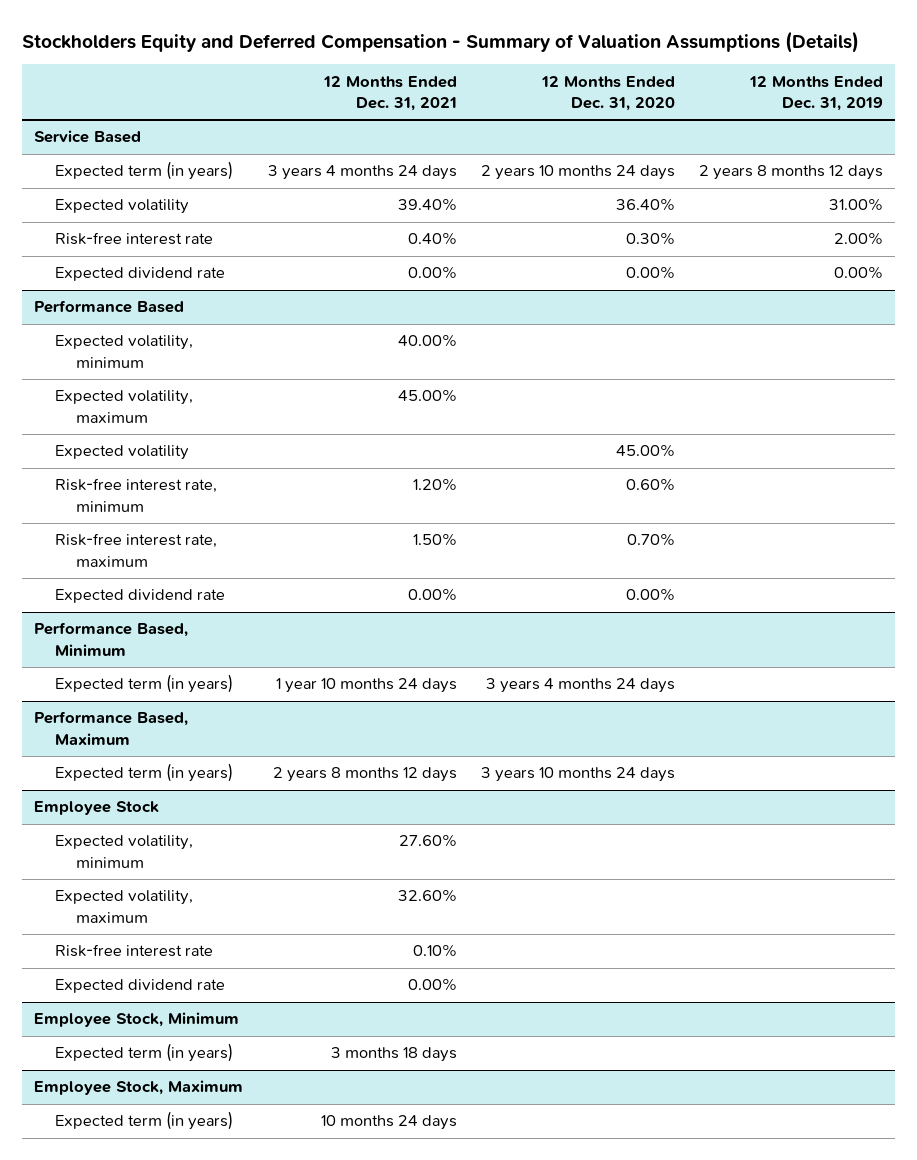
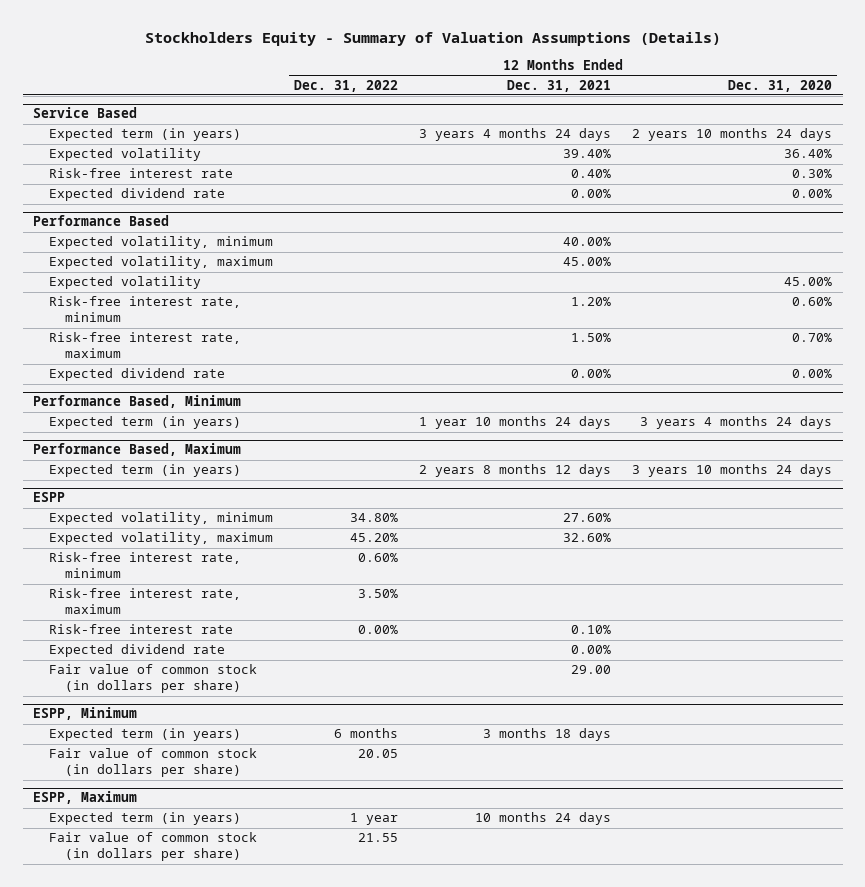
[22,30,860,53] Stockholders Equity and Deferred Compensation - Summary of Valuation Assumptions (Details) -> [144,31,721,46] Stockholders Equity - Summary of Valuation Assumptions (Details)
[748,75,883,112] 12 Months Ended Dec. 31, 2019 -> none
none -> [294,79,399,92] Dec. 31, 2022
[34,801,160,816] Employee Stock -> [33,492,66,503] ESPP
none -> [48,552,241,579] Risk-free interest rate, minimum
none -> [48,588,241,615] Risk-free interest rate, maximum
[34,1012,240,1028] Employee Stock, Minimum -> none
none -> [48,664,257,694] Fair value of common stock (in dollars per share)
none -> [33,707,138,721] ESPP, Minimum
[34,1080,244,1096] Employee Stock, Maximum -> none
none -> [48,748,257,778] Fair value of common stock (in dollars per share)
none -> [33,791,138,805] ESPP, Maximum
none -> [48,832,257,862] Fair value of common stock (in dollars per share)

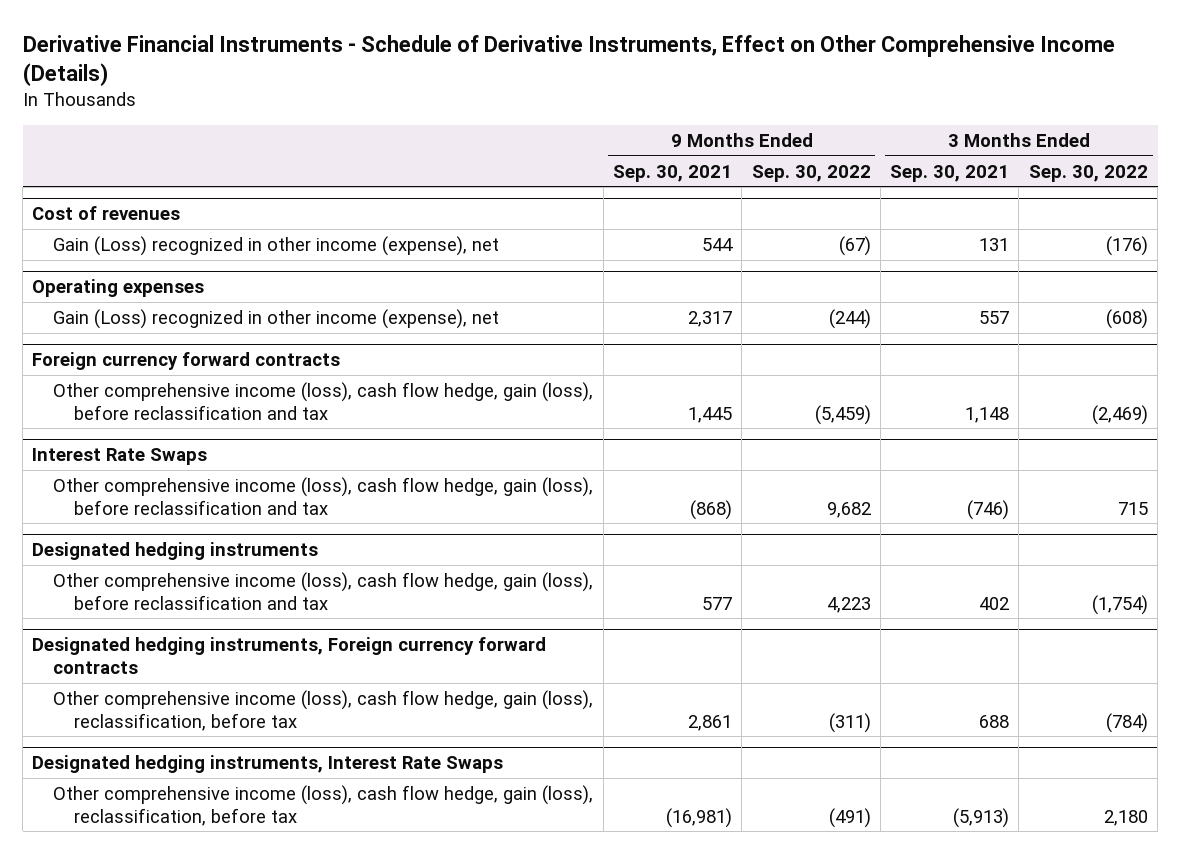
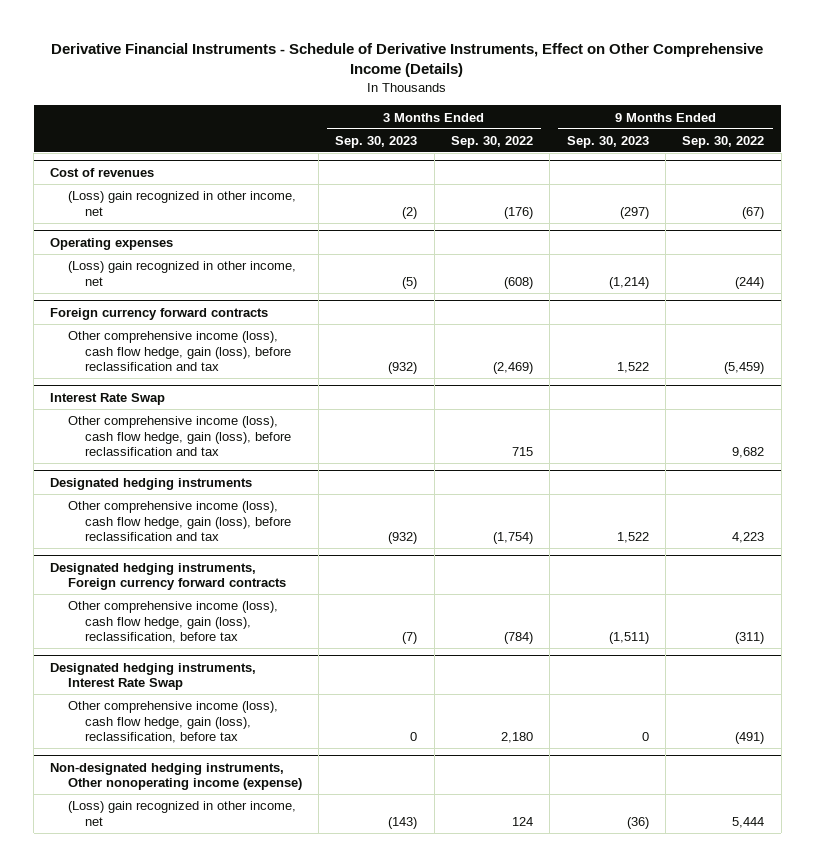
[612,164,732,182] Sep. 30, 2021 -> none
[890,164,1010,182] Sep. 30, 2021 -> none
none -> [335,135,418,148] Sep. 30, 2023
none -> [566,135,649,148] Sep. 30, 2023
[53,236,500,257] Gain (Loss) recognized in other income (expense), net -> [67,191,296,216] (Loss) gain recognized in other income, net
[53,309,500,330] Gain (Loss) recognized in other income (expense), net -> [67,261,296,286] (Loss) gain recognized in other income, net
[32,448,208,466] Interest Rate Swaps -> [50,392,166,405] Interest Rate Swap
[32,755,504,774] Designated hedging instruments, Interest Rate Swaps -> [50,662,257,691] Designated hedging instruments, Interest Rate Swap
none -> [50,762,302,791] Non-designated hedging instruments, Other nonoperating income (expense)
none -> [67,801,296,826] (Loss) gain recognized in other income, net

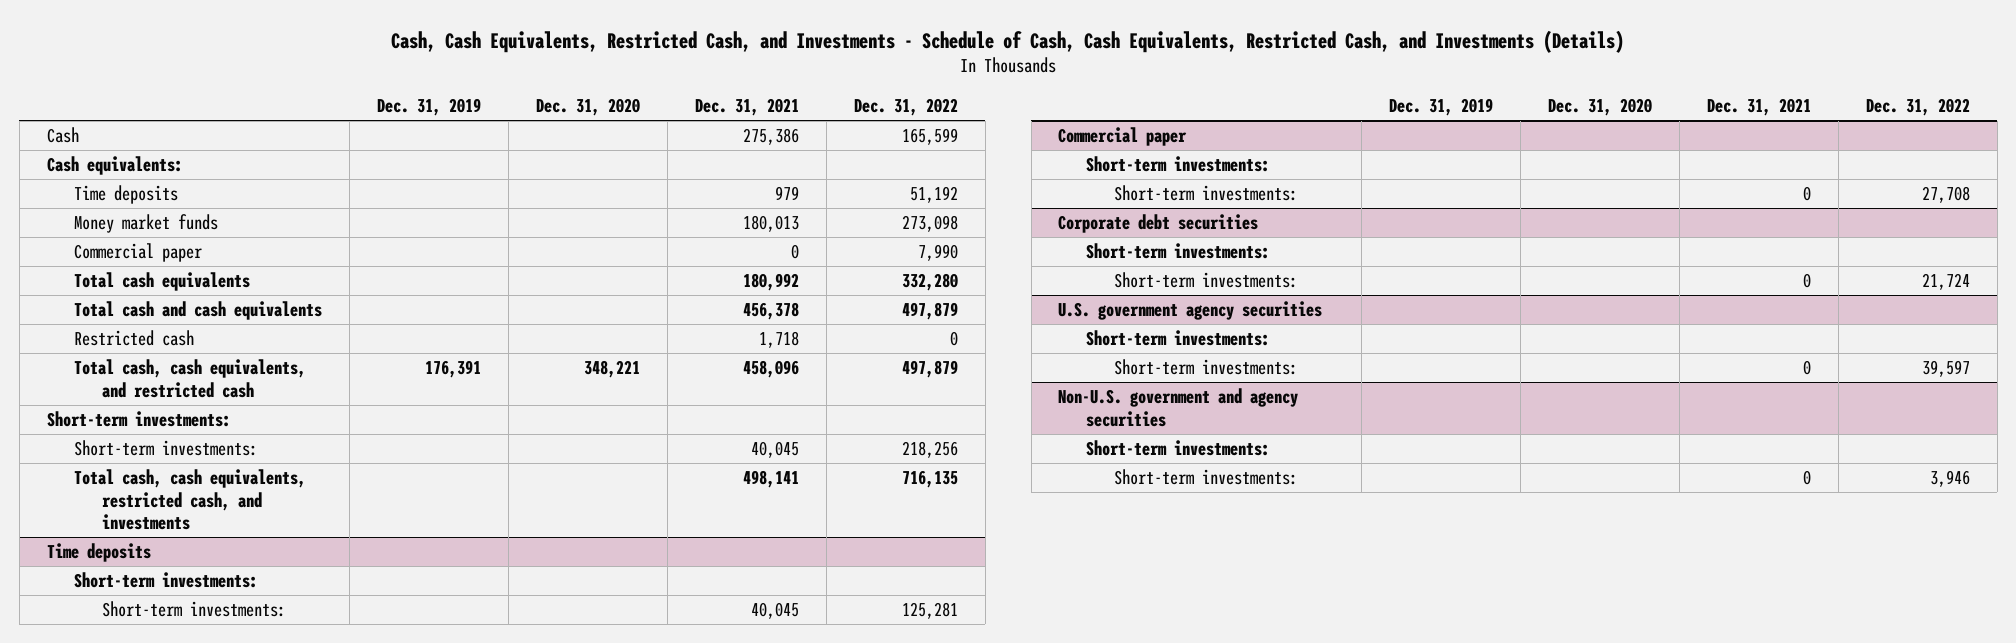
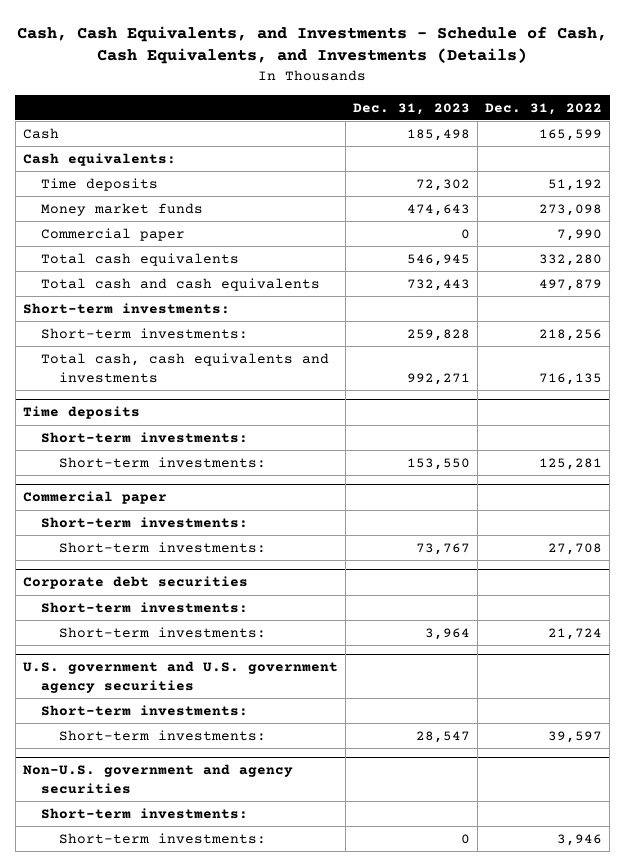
[391,29,1625,53] Cash, Cash Equivalents, Restricted Cash, and Investments - Schedule of Cash, Cash Equivalents, Restricted Cash, and Investments (Details) -> [17,25,608,65] Cash, Cash Equivalents, and Investments - Schedule of Cash, Cash Equivalents, and Investments (Details)
[377,97,482,116] Dec. 31, 2019 -> none
[536,97,641,116] Dec. 31, 2020 -> none
[694,97,799,116] Dec. 31, 2021 -> none
none -> [352,102,470,115] Dec. 31, 2023
[74,330,195,347] Restricted cash -> none
[74,359,307,398] Total cash, cash equivalents, and restricted cash -> none
[74,469,307,530] Total cash, cash equivalents, restricted cash, and investments -> [40,352,329,383] Total cash, cash equivalents and investments
[1058,301,1323,321] U.S. government agency securities -> [22,661,338,694] U.S. government and U.S. government agency securities

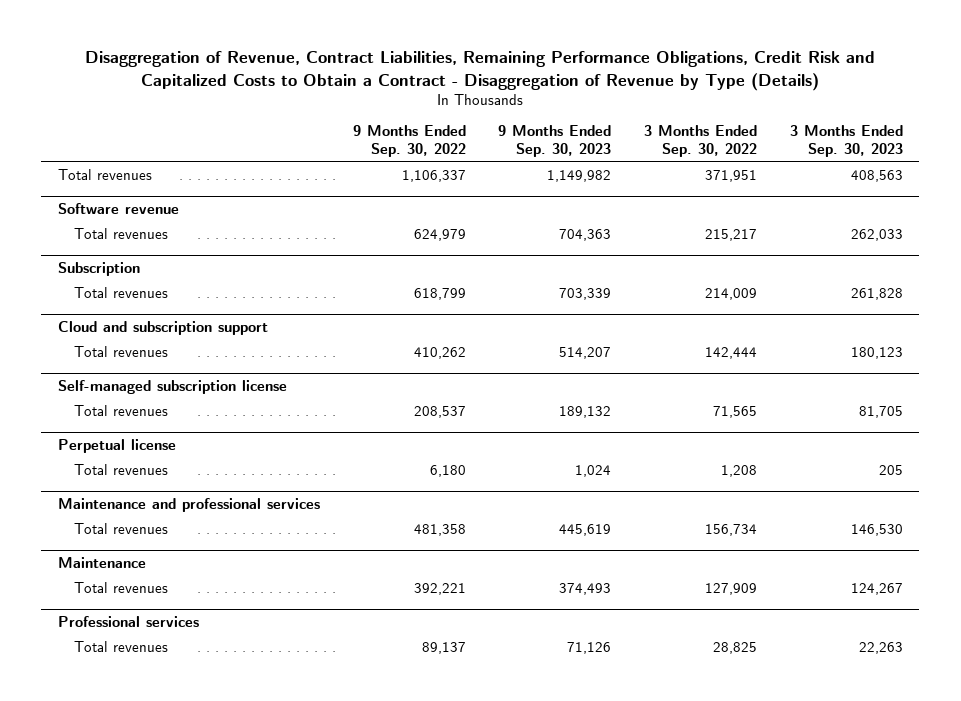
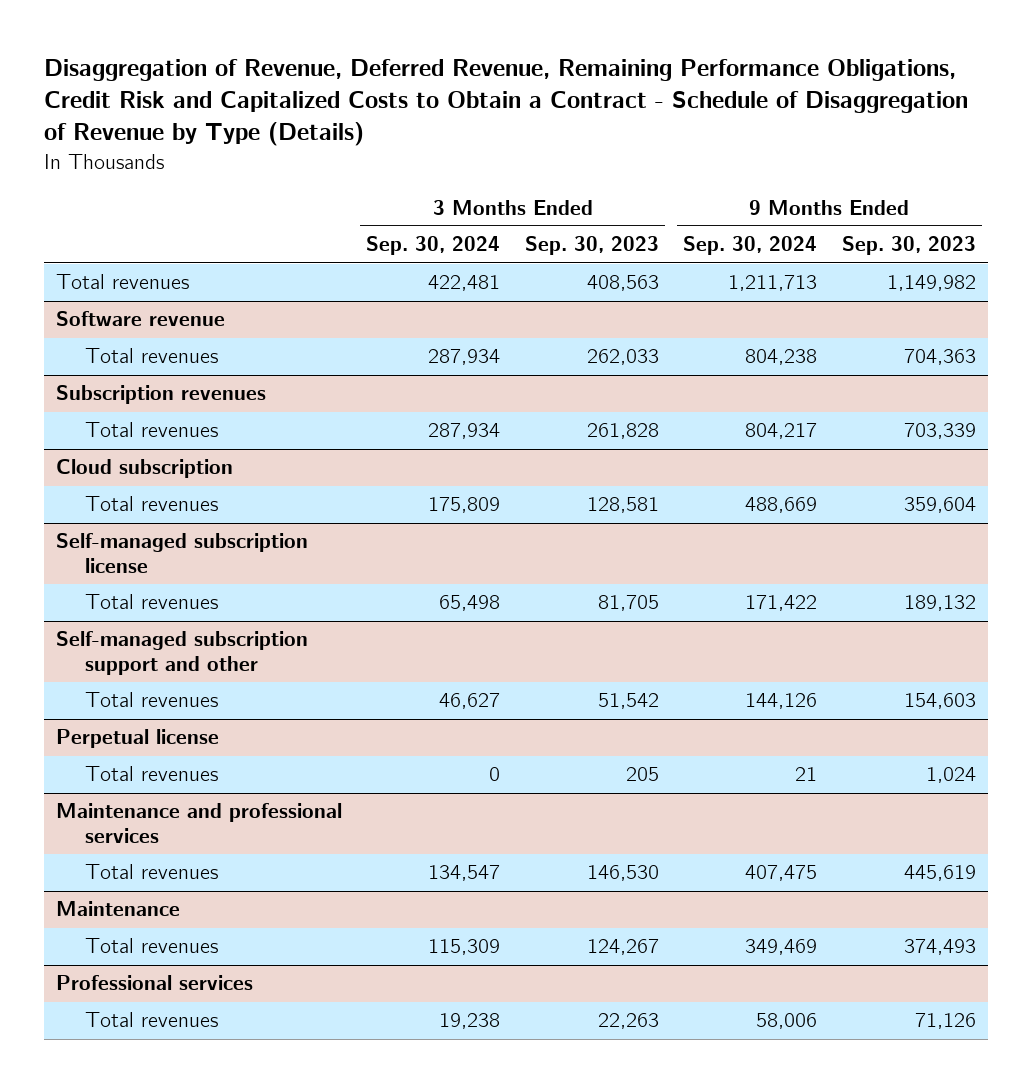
[85,51,876,91] Disaggregation of Revenue, Contract Liabilities, Remaining Performance Obligations, Credit Risk and Capitalized Costs to Obtain a Contract - Disaggregation of Revenue by Type (Details) -> [43,58,968,147] Disaggregation of Revenue, Deferred Revenue, Remaining Performance Obligations, Credit Risk and Capitalized Costs to Obtain a Contract - Schedule of Disaggregation of Revenue by Type (Details)
[352,125,466,158] 9 Months Ended Sep. 30, 2022 -> none
[644,125,758,158] 3 Months Ended Sep. 30, 2022 -> none
none -> [366,236,501,256] Sep. 30, 2024
none -> [683,236,818,256] Sep. 30, 2024
[57,262,140,277] Subscription -> [55,385,266,405] Subscription revenues
[57,321,268,336] Cloud and subscription support -> [55,459,233,479] Cloud subscription
[559,347,612,360] 514,207 -> [903,497,976,514] 359,604
[851,347,904,360] 180,123 -> [586,497,659,514] 128,581
none -> [55,631,308,675] Self-managed subscription support and other
none -> [85,692,219,708] Total revenues

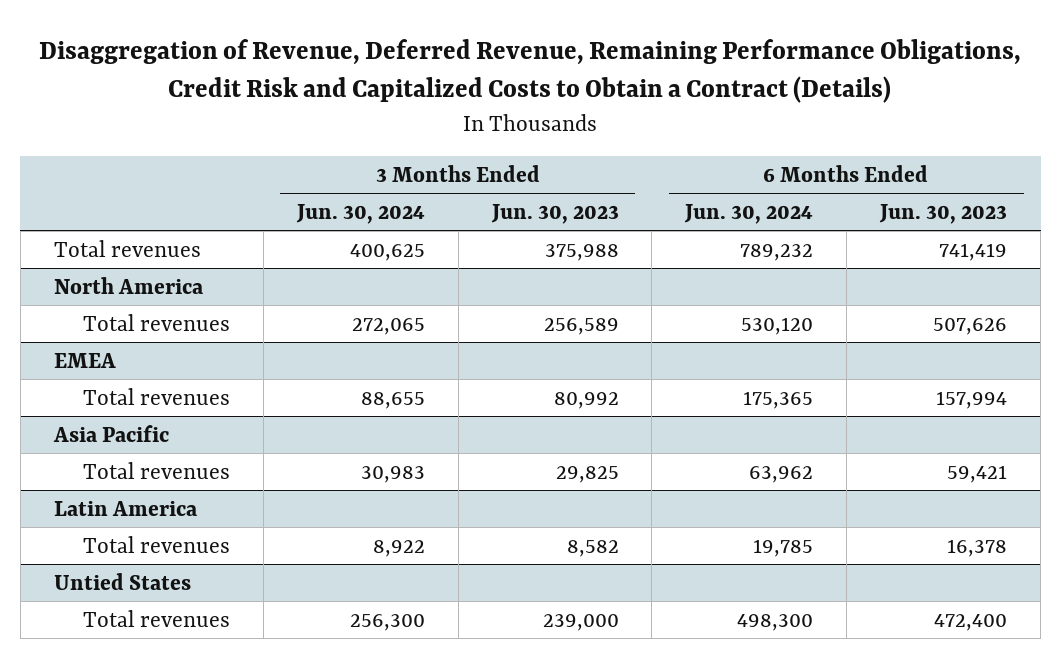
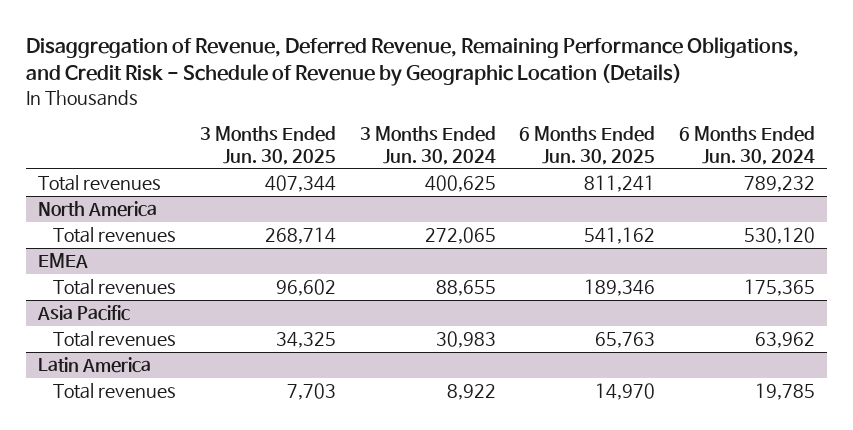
[39,38,1022,104] Disaggregation of Revenue, Deferred Revenue, Remaining Performance Obligations, Credit Risk and Capitalized Costs to Obtain a Contract (Details) -> [26,37,800,87] Disaggregation of Revenue, Deferred Revenue, Remaining Performance Obligations, and Credit Risk - Schedule of Revenue by Geographic Location (Details)
[490,203,619,224] Jun. 30, 2023 -> none
[879,203,1008,224] Jun. 30, 2023 -> none
none -> [199,126,336,165] 3 Months Ended Jun. 30, 2025
none -> [519,126,656,165] 6 Months Ended Jun. 30, 2025
[53,572,191,590] Untied States -> none
[82,609,230,627] Total revenues -> none

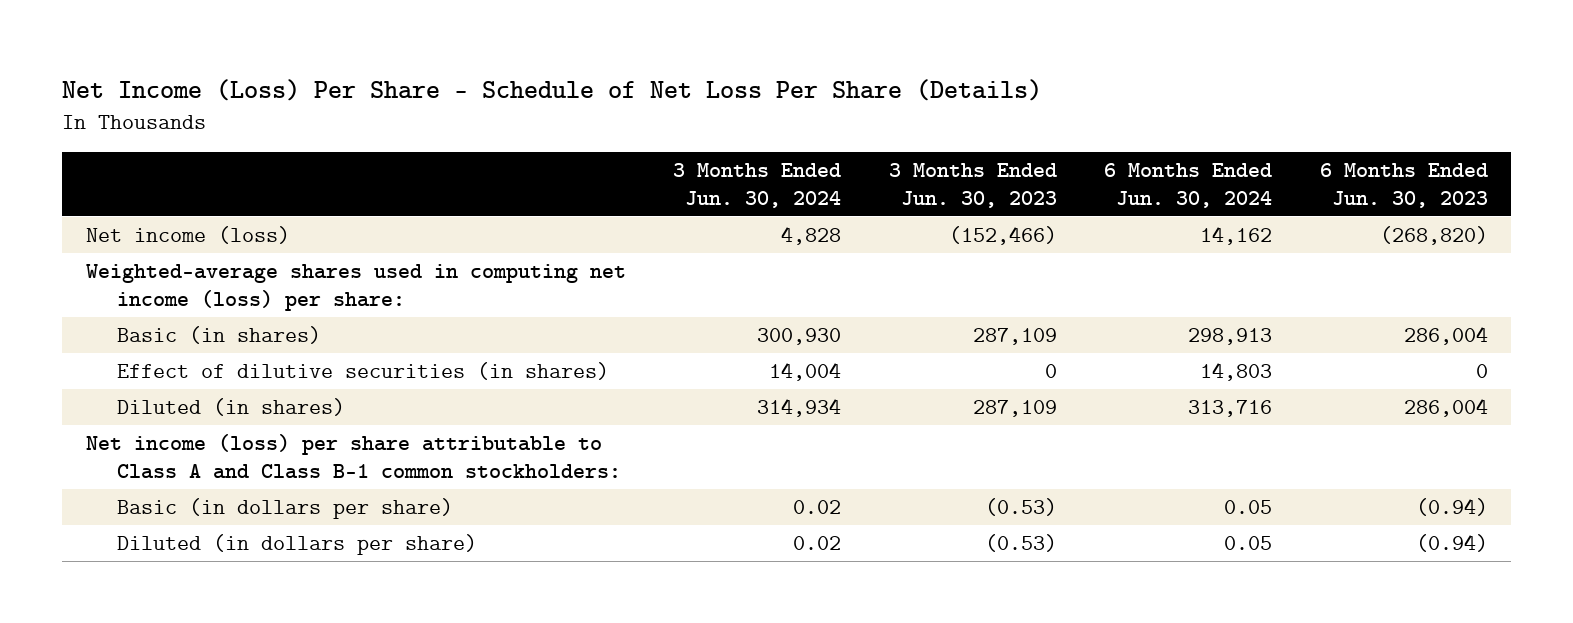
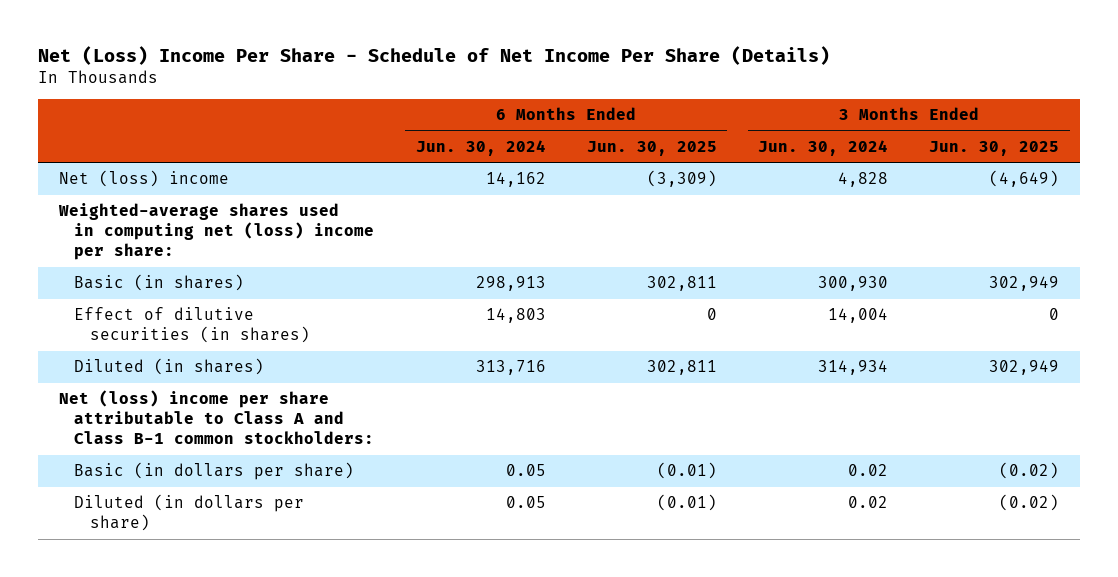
[62,78,1043,101] Net Income (Loss) Per Share - Schedule of Net Loss Per Share (Details) -> [38,46,831,66] Net (Loss) Income Per Share - Schedule of Net Income Per Share (Details)
[888,162,1057,208] 3 Months Ended Jun. 30, 2023 -> none
[1319,162,1488,208] 6 Months Ended Jun. 30, 2023 -> none
none -> [586,140,717,156] Jun. 30, 2025
none -> [929,140,1060,156] Jun. 30, 2025
[85,226,290,245] Net income (loss) -> [58,170,229,188] Net (loss) income
[85,264,626,311] Weighted-average shares used in computing net income (loss) per share: -> [57,203,375,261] Weighted-average shares used in computing net (loss) income per share:
[85,434,622,479] Net income (loss) per share attributable to Class A and Class B-1 common stockholders: -> [58,390,375,445] Net (loss) income per share attributable to Class A and Class B-1 common stockholders:

